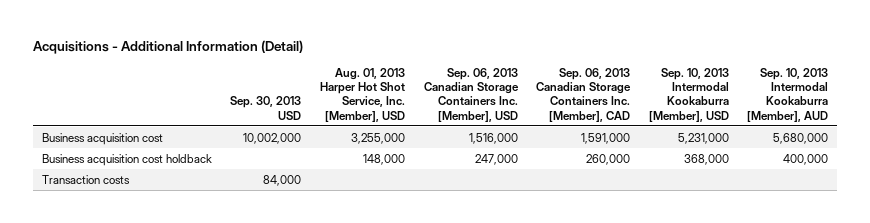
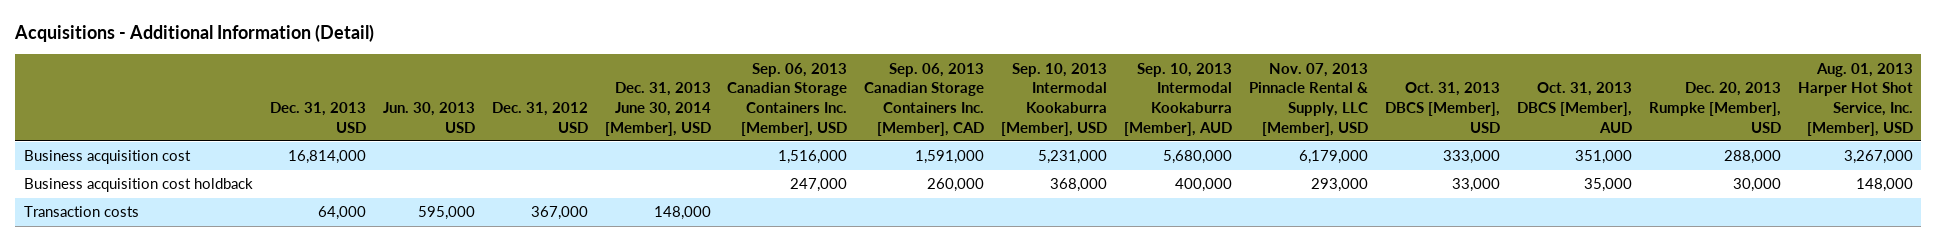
[230,96,302,120] Sep. 30, 2013 USD -> none
none -> [269,101,366,133] Dec. 31, 2013 USD
none -> [382,101,475,133] Jun. 30, 2013 USD
none -> [491,101,588,133] Dec. 31, 2012 USD
none -> [604,82,711,136] Dec. 31, 2013 June 30, 2014 [Member], USD
none -> [1249,62,1369,136] Nov. 07, 2013 Pinnacle Rental & Supply, LLC [Member], USD
none -> [1384,82,1500,133] Oct. 31, 2013 DBCS [Member], USD
none -> [1516,82,1632,133] Oct. 31, 2013 DBCS [Member], AUD
none -> [1648,82,1781,133] Dec. 20, 2013 Rumpke [Member], USD
[351,132,406,144] 3,255,000 -> [1843,150,1913,165] 3,267,000

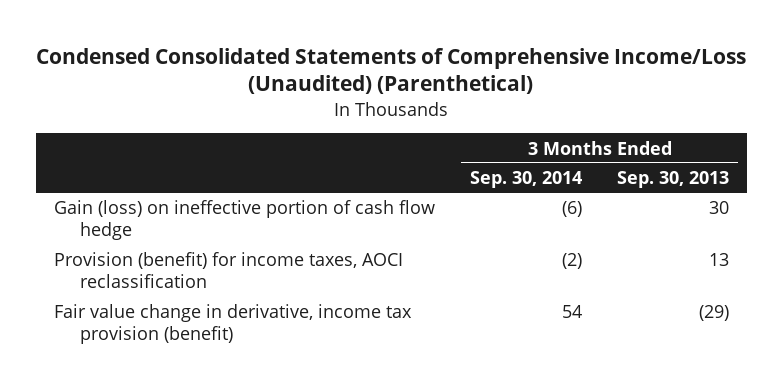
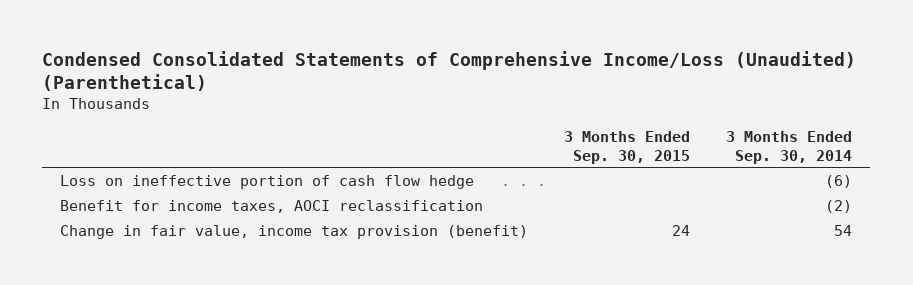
[617,170,730,188] Sep. 30, 2013 -> none
none -> [564,131,691,164] 3 Months Ended Sep. 30, 2015
[53,200,435,241] Gain (loss) on ineffective portion of cash flow hedge -> [60,174,475,189] Loss on ineffective portion of cash flow hedge
[53,252,403,289] Provision (benefit) for income taxes, AOCI reclassification -> [60,199,484,213] Benefit for income taxes, AOCI reclassification
[53,304,412,345] Fair value change in derivative, income tax provision (benefit) -> [60,224,529,239] Change in fair value, income tax provision (benefit)

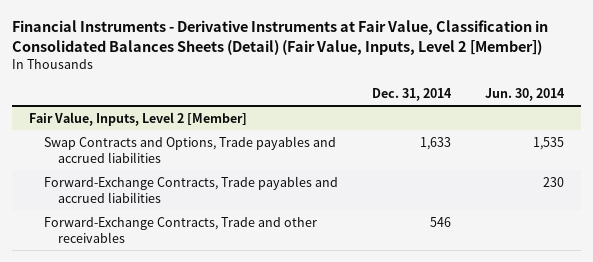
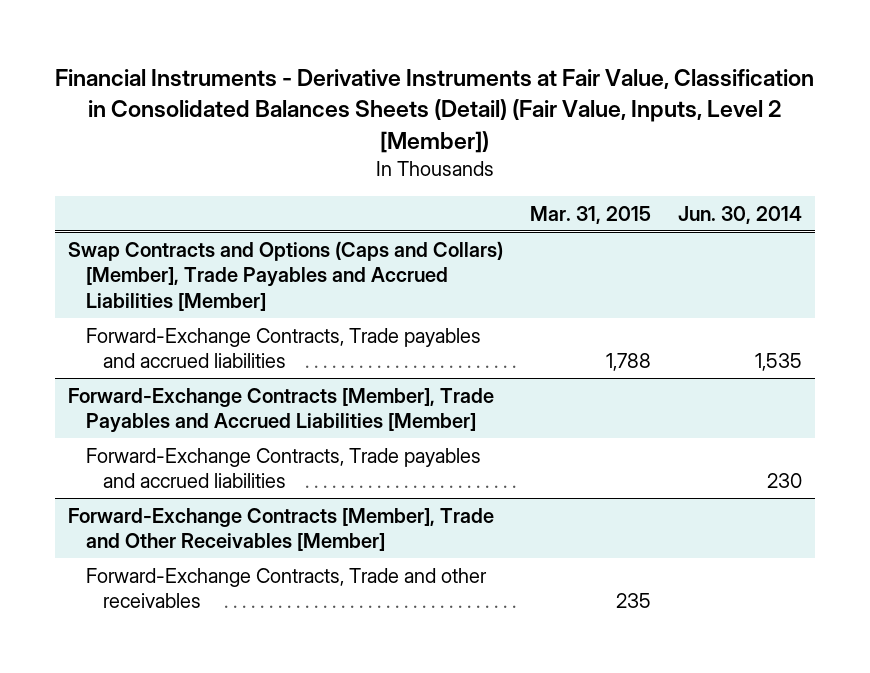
[371,87,452,101] Dec. 31, 2014 -> none
none -> [529,205,651,224] Mar. 31, 2015
[29,111,248,126] Fair Value, Inputs, Level 2 [Member] -> none
none -> [68,240,504,312] Swap Contracts and Options (Caps and Collars) [Member], Trade Payables and Accrued Liabilities [Member]
[43,135,336,163] Swap Contracts and Options, Trade payables and accrued liabilities -> [85,327,481,369] Forward-Exchange Contracts, Trade payables and accrued liabilities
none -> [68,387,495,434] Forward-Exchange Contracts [Member], Trade Payables and Accrued Liabilities [Member]
none -> [68,507,495,552] Forward-Exchange Contracts [Member], Trade and Other Receivables [Member]

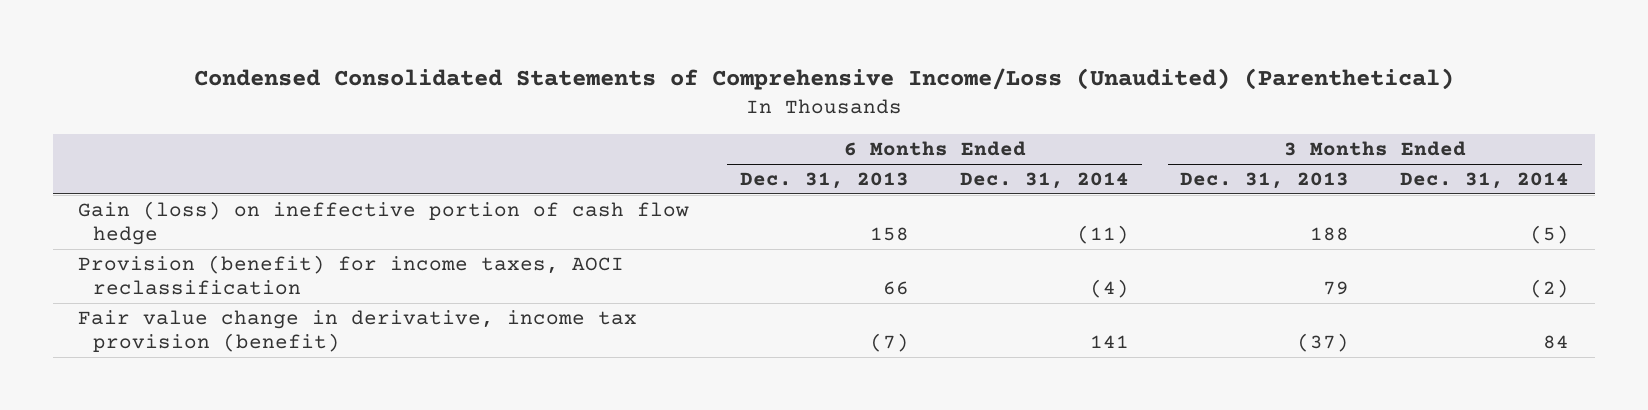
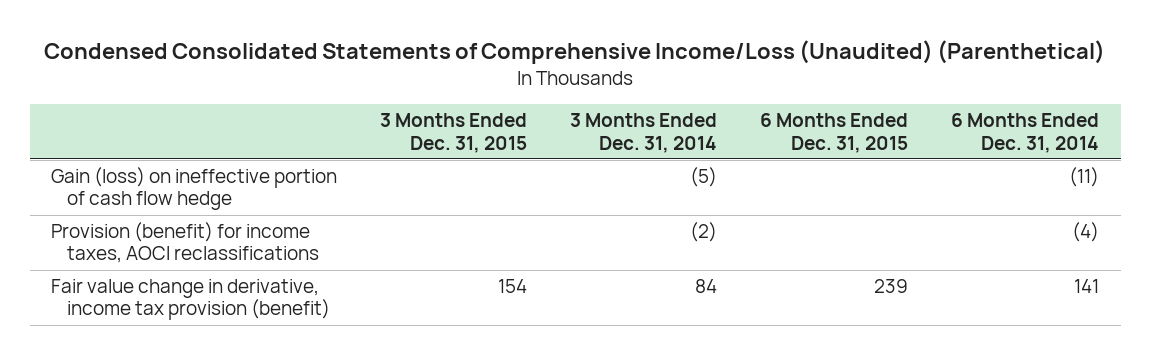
[740,172,910,190] Dec. 31, 2013 -> none
[1180,172,1350,190] Dec. 31, 2013 -> none
none -> [380,113,528,153] 3 Months Ended Dec. 31, 2015
none -> [760,113,909,153] 6 Months Ended Dec. 31, 2015
[78,254,625,296] Provision (benefit) for income taxes, AOCI reclassification -> [51,222,320,264] Provision (benefit) for income taxes, AOCI reclassifications

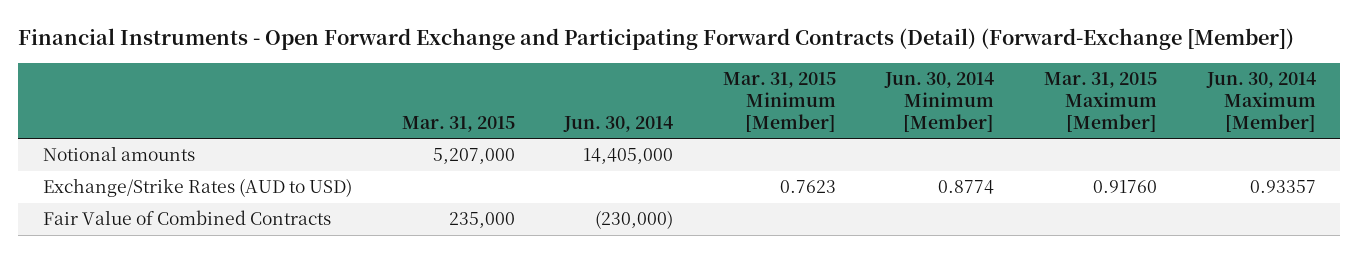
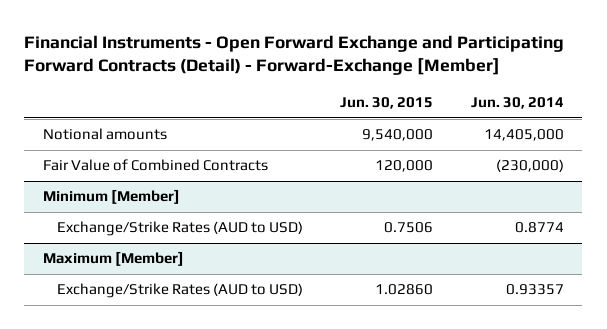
[18,28,1295,51] Financial Instruments - Open Forward Exchange and Participating Forward Contracts (Detail) (Forward-Exchange [Member]) -> [24,34,565,76] Financial Instruments - Open Forward Exchange and Participating Forward Contracts (Detail) - Forward-Exchange [Member]
[401,115,515,132] Mar. 31, 2015 -> none
[722,72,836,132] Mar. 31, 2015 Minimum [Member] -> none
[884,72,995,132] Jun. 30, 2014 Minimum [Member] -> none
[1044,72,1158,132] Mar. 31, 2015 Maximum [Member] -> none
[1205,72,1316,132] Jun. 30, 2014 Maximum [Member] -> none
none -> [340,96,434,109] Jun. 30, 2015
[42,178,352,198] Exchange/Strike Rates (AUD to USD) -> none
none -> [43,189,181,205] Minimum [Member]
none -> [56,221,303,237] Exchange/Strike Rates (AUD to USD)
none -> [43,251,185,267] Maximum [Member]
none -> [56,283,303,299] Exchange/Strike Rates (AUD to USD)

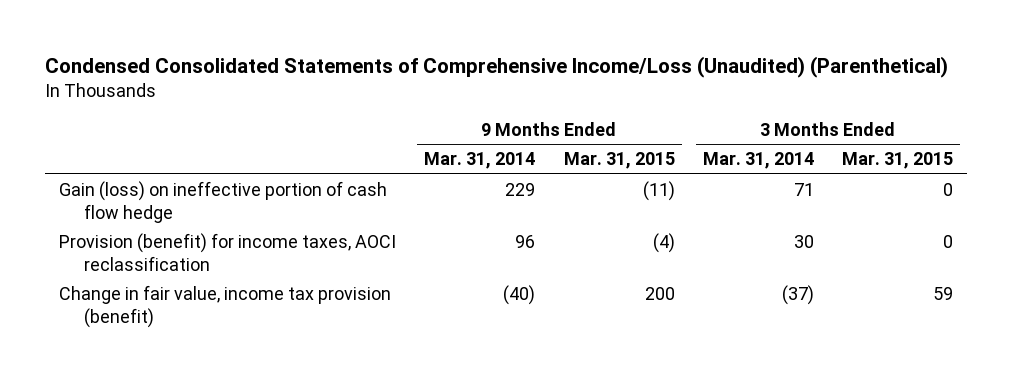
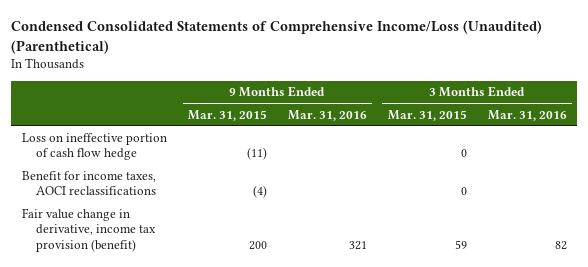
[424,152,536,170] Mar. 31, 2014 -> none
[702,152,814,170] Mar. 31, 2014 -> none
none -> [287,109,367,121] Mar. 31, 2016
none -> [487,109,567,121] Mar. 31, 2016
[59,181,388,223] Gain (loss) on ineffective portion of cash flow hedge -> [21,133,167,161] Loss on ineffective portion of cash flow hedge
[59,233,397,271] Provision (benefit) for income taxes, AOCI reclassification -> [21,171,157,196] Benefit for income taxes, AOCI reclassifications
[59,285,392,328] Change in fair value, income tax provision (benefit) -> [21,208,157,252] Fair value change in derivative, income tax provision (benefit)

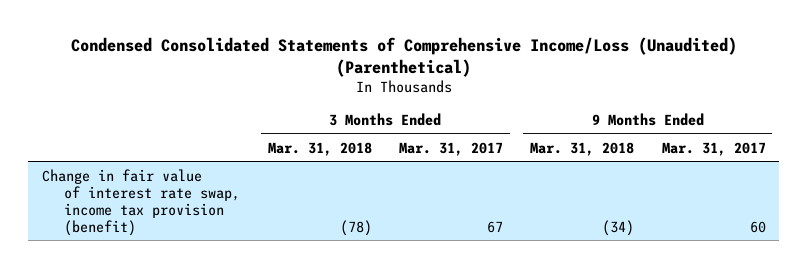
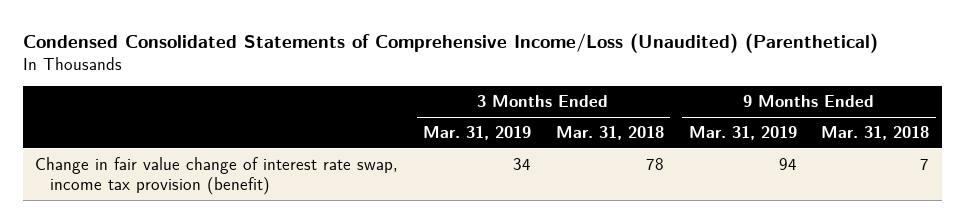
[398,141,503,156] Mar. 31, 2017 -> none
[661,141,766,156] Mar. 31, 2017 -> none
none -> [423,126,532,141] Mar. 31, 2019
none -> [688,126,797,141] Mar. 31, 2019
[41,168,241,236] Change in fair value of interest rate swap, income tax provision (benefit) -> [35,157,399,196] Change in fair value change of interest rate swap, income tax provision (benefit)
[339,219,372,236] (78) -> [645,158,664,171] 78
[602,219,635,236] (34) -> [920,159,930,171] 7

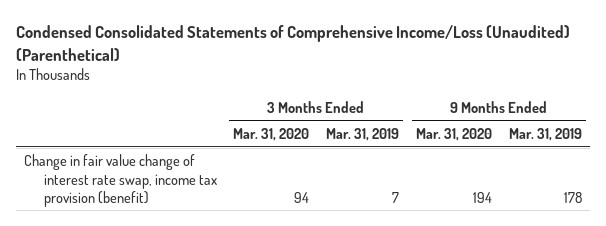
[555,126,664,141] Mar. 31, 2018 -> none
[821,126,930,141] Mar. 31, 2018 -> none
none -> [233,128,310,142] Mar. 31, 2020
none -> [416,128,493,142] Mar. 31, 2020
[513,158,532,171] 34 -> [392,191,400,203] 7
[778,158,797,171] 94 -> [563,191,582,203] 178

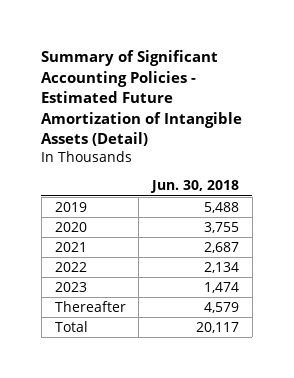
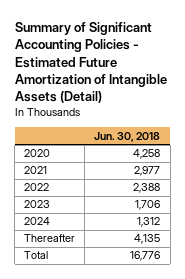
[54,201,87,212] 2019 -> none
[203,221,239,233] 3,755 -> [133,149,161,160] 4,258
[203,241,239,253] 2,687 -> [134,166,161,177] 2,977
[203,261,239,273] 2,134 -> [133,183,161,194] 2,388
[203,281,239,293] 1,474 -> [135,200,161,211] 1,706
none -> [24,217,51,226] 2024
[203,301,239,313] 4,579 -> [134,234,161,245] 4,135
[195,321,239,333] 20,117 -> [130,251,161,262] 16,776

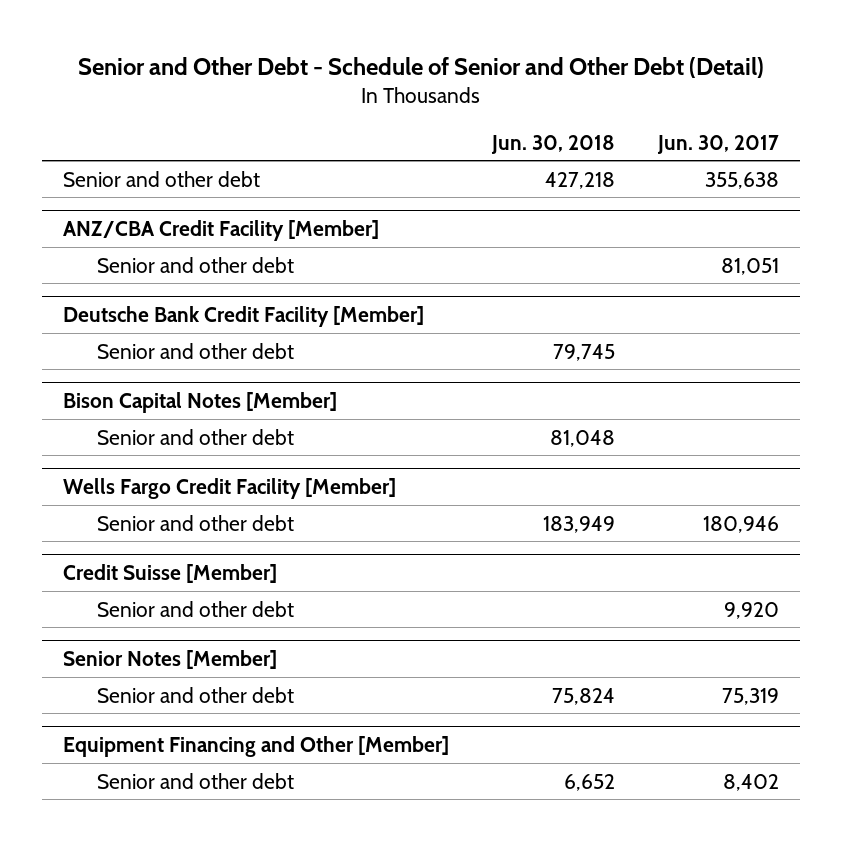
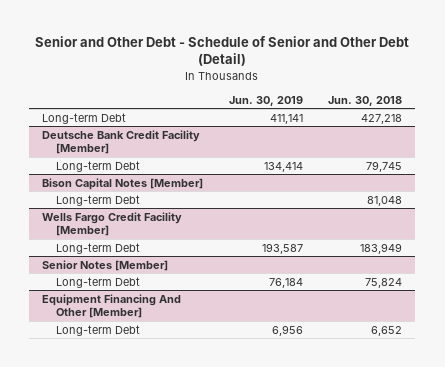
[656,134,779,154] Jun. 30, 2017 -> none
none -> [228,95,303,106] Jun. 30, 2019
[63,219,380,241] ANZ/CBA Credit Facility [Member] -> none
[96,256,294,273] Senior and other debt -> none
[63,170,261,187] Senior and other debt -> [42,112,127,124] Long-term Debt
[96,342,294,359] Senior and other debt -> [56,160,141,172] Long-term Debt
[96,428,294,445] Senior and other debt -> [56,194,141,206] Long-term Debt
[63,563,278,583] Credit Suisse [Member] -> none
[96,600,294,617] Senior and other debt -> none
[96,514,294,531] Senior and other debt -> [56,242,141,254] Long-term Debt
[96,686,294,703] Senior and other debt -> [56,276,141,288] Long-term Debt
[63,735,450,757] Equipment Financing and Other [Member] -> [42,293,182,319] Equipment Financing And Other [Member]
[96,772,294,789] Senior and other debt -> [56,324,141,336] Long-term Debt

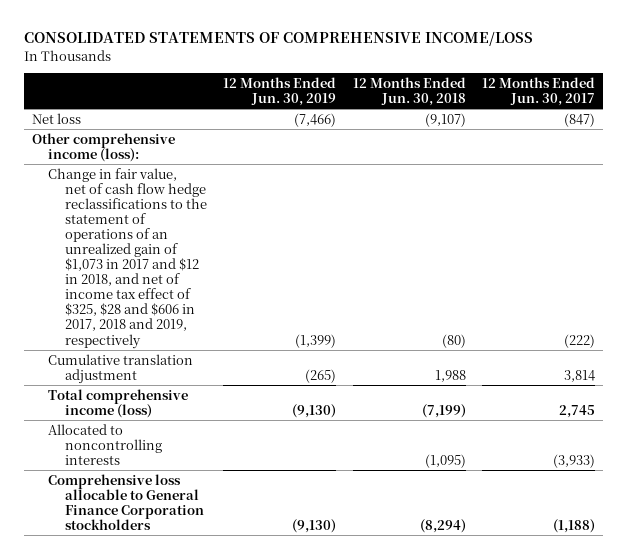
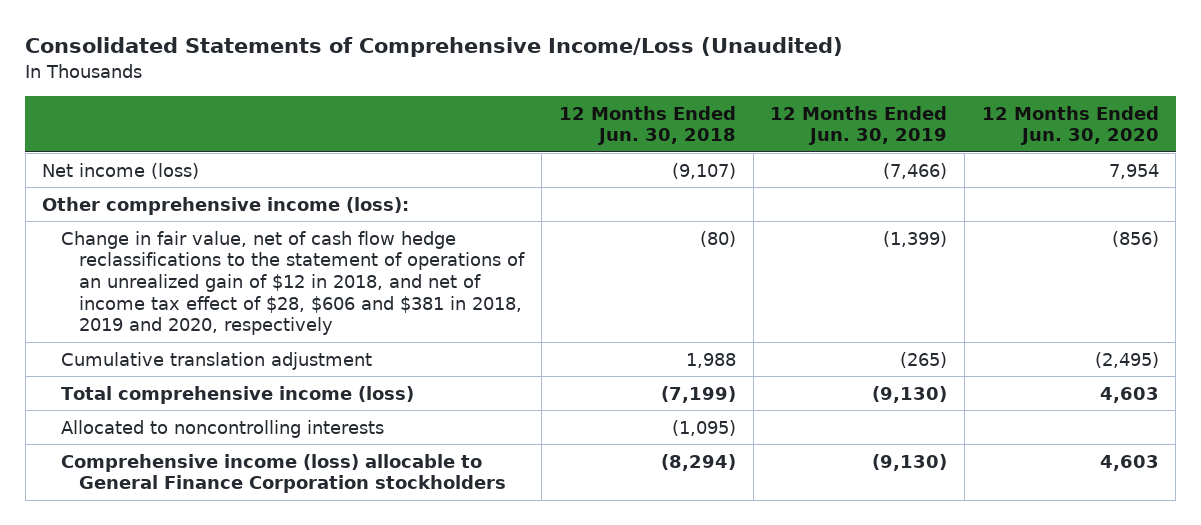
[23,31,533,47] CONSOLIDATED STATEMENTS OF COMPREHENSIVE INCOME/LOSS -> [25,37,844,58] Consolidated Statements of Comprehensive Income/Loss (Unaudited)
[482,77,596,107] 12 Months Ended Jun. 30, 2017 -> none
none -> [981,105,1159,146] 12 Months Ended Jun. 30, 2020
[31,112,81,124] Net loss -> [42,162,200,179] Net income (loss)
[48,167,208,349] Change in fair value, net of cash flow hedge reclassifications to the statement of operations of an unrealized gain of $1,073 in 2017 and $12 in 2018, and net of income tax effect of $325, $28 and $606 in 2017, 2018 and 2019, respectively -> [60,230,526,336] Change in fair value, net of cash flow hedge reclassifications to the statement of operations of an unrealized gain of $12 in 2018, and net of income tax effect of $28, $606 and $381 in 2018, 2019 and 2020, respectively
[48,473,205,530] Comprehensive loss allocable to General Finance Corporation stockholders -> [60,453,507,494] Comprehensive income (loss) allocable to General Finance Corporation stockholders

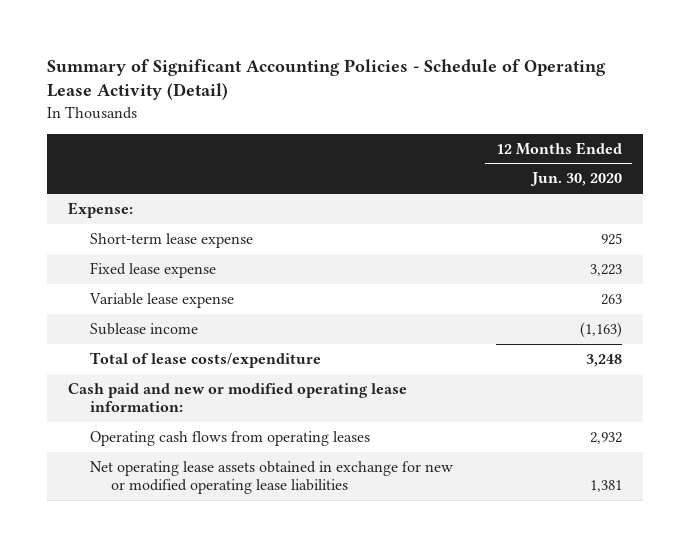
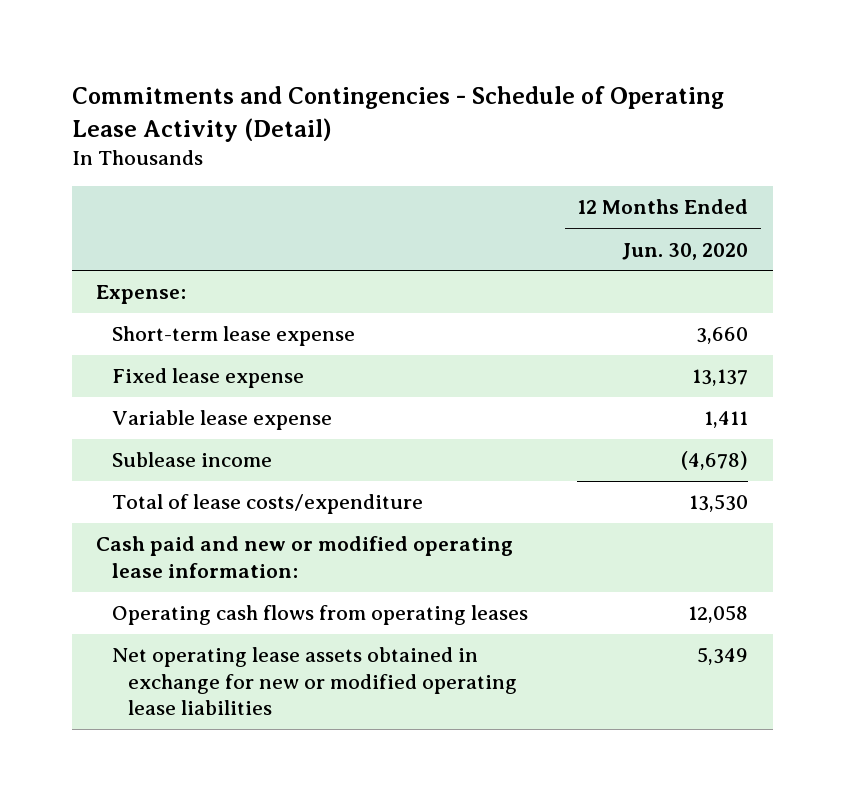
[47,58,607,101] Summary of Significant Accounting Policies - Schedule of Operating Lease Activity (Detail) -> [71,86,724,142] Commitments and Contingencies - Schedule of Operating Lease Activity (Detail)
[600,233,622,246] 925 -> [696,327,749,345] 3,660
[589,264,622,277] 3,223 -> [692,369,749,387] 13,137
[600,294,622,306] 263 -> [704,411,749,429] 1,411
[579,322,622,339] (1,163) -> [681,451,749,471] (4,678)
[585,354,622,368] 3,248 -> [689,494,749,513] 13,530
[589,432,622,445] 2,932 -> [688,605,749,624] 12,058
[589,480,622,493] 1,381 -> [697,647,749,666] 5,349

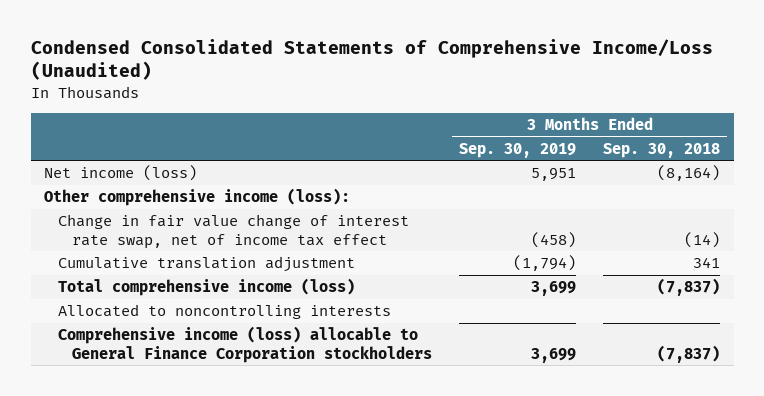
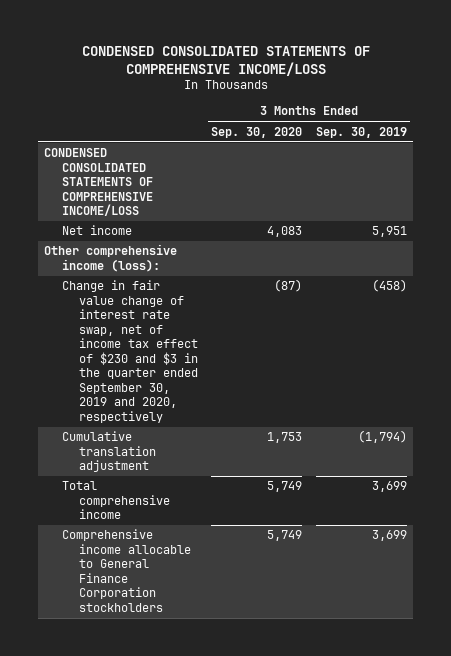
[30,39,713,81] Condensed Consolidated Statements of Comprehensive Income/Loss (Unaudited) -> [81,45,370,76] CONDENSED CONSOLIDATED STATEMENTS OF COMPREHENSIVE INCOME/LOSS
[603,142,721,158] Sep. 30, 2018 -> none
none -> [211,126,303,138] Sep. 30, 2020
none -> [44,148,153,217] CONDENSED CONSOLIDATED STATEMENTS OF COMPREHENSIVE INCOME/LOSS
[44,165,198,182] Net income (loss) -> [61,225,132,236] Net income
[58,214,410,249] Change in fair value change of interest rate swap, net of income tax effect -> [61,280,198,423] Change in fair value change of interest rate swap, net of income tax effect of $230 and $3 in the quarter ended September 30, 2019 and 2020, respectively
[58,304,392,320] Allocated to noncontrolling interests -> none
[58,278,356,297] Total comprehensive income (loss) -> [61,481,170,520] Total comprehensive income
[58,326,432,363] Comprehensive income (loss) allocable to General Finance Corporation stockholders -> [61,529,191,612] Comprehensive income allocable to General Finance Corporation stockholders

